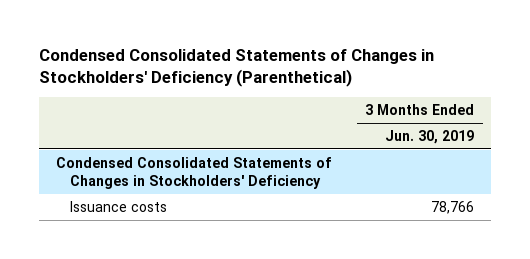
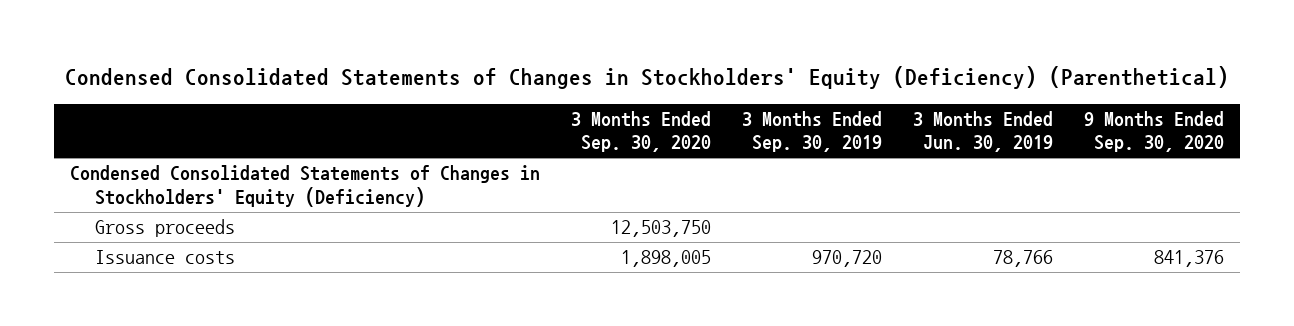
[39,49,435,88] Condensed Consolidated Statements of Changes in Stockholders' Deficiency (Parenthetical) -> [64,66,1229,90] Condensed Consolidated Statements of Changes in Stockholders' Equity (Deficiency) (Parenthetical)
none -> [570,111,711,153] 3 Months Ended Sep. 30, 2020
none -> [741,111,882,153] 3 Months Ended Sep. 30, 2019
none -> [1084,111,1225,153] 9 Months Ended Sep. 30, 2020
[55,156,332,189] Condensed Consolidated Statements of Changes in Stockholders' Deficiency -> [69,165,540,207] Condensed Consolidated Statements of Changes in Stockholders' Equity (Deficiency)
none -> [94,219,235,238] Gross proceeds

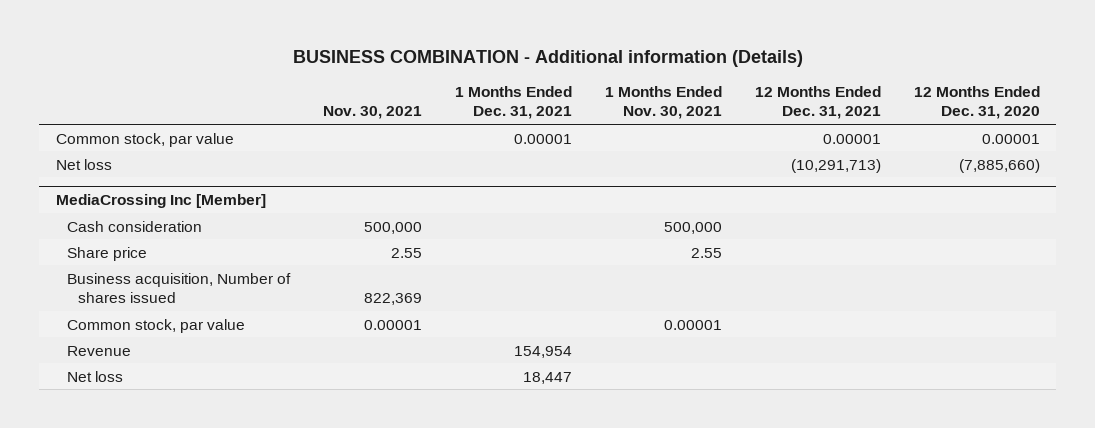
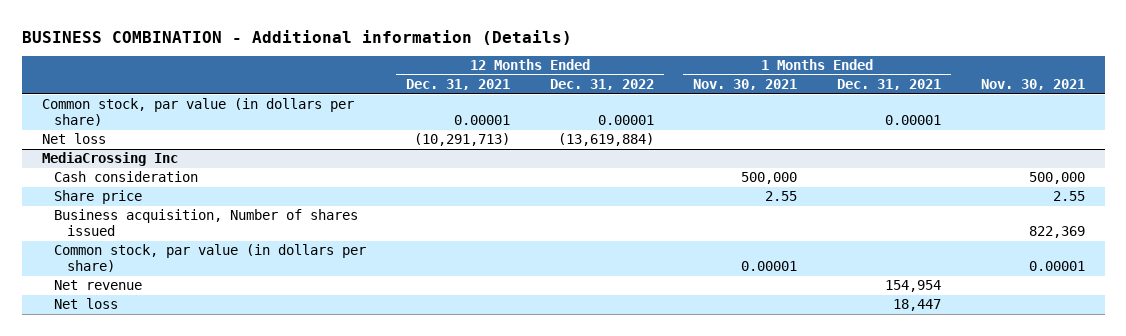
[913,86,1040,120] 12 Months Ended Dec. 31, 2020 -> none
none -> [549,79,654,91] Dec. 31, 2022
[55,132,234,147] Common stock, par value -> [41,98,354,127] Common stock, par value (in dollars per share)
[55,194,266,209] MediaCrossing Inc [Member] -> [41,152,178,167] MediaCrossing Inc
[66,318,245,333] Common stock, par value -> [54,244,367,273] Common stock, par value (in dollars per share)
[66,345,131,356] Revenue -> [54,280,143,291] Net revenue

